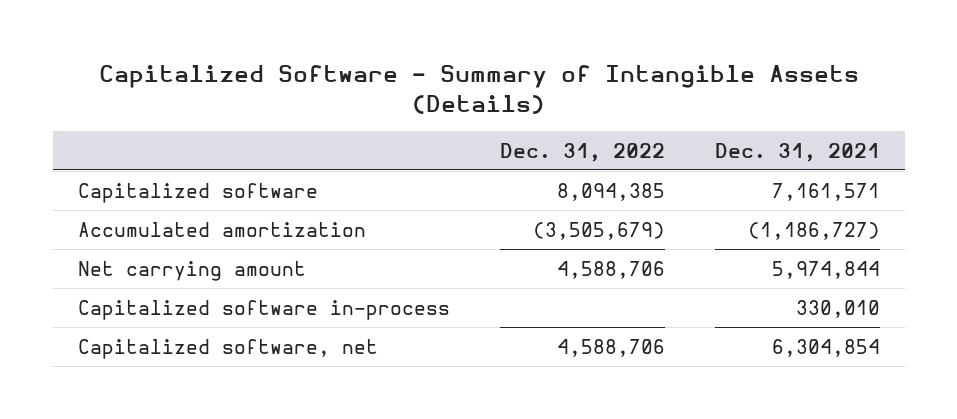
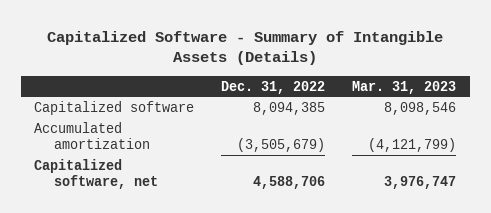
[714,142,880,162] Dec. 31, 2021 -> none
none -> [352,80,457,94] Mar. 31, 2023
[77,260,306,281] Net carrying amount -> none
[77,299,450,320] Capitalized software in-process -> none

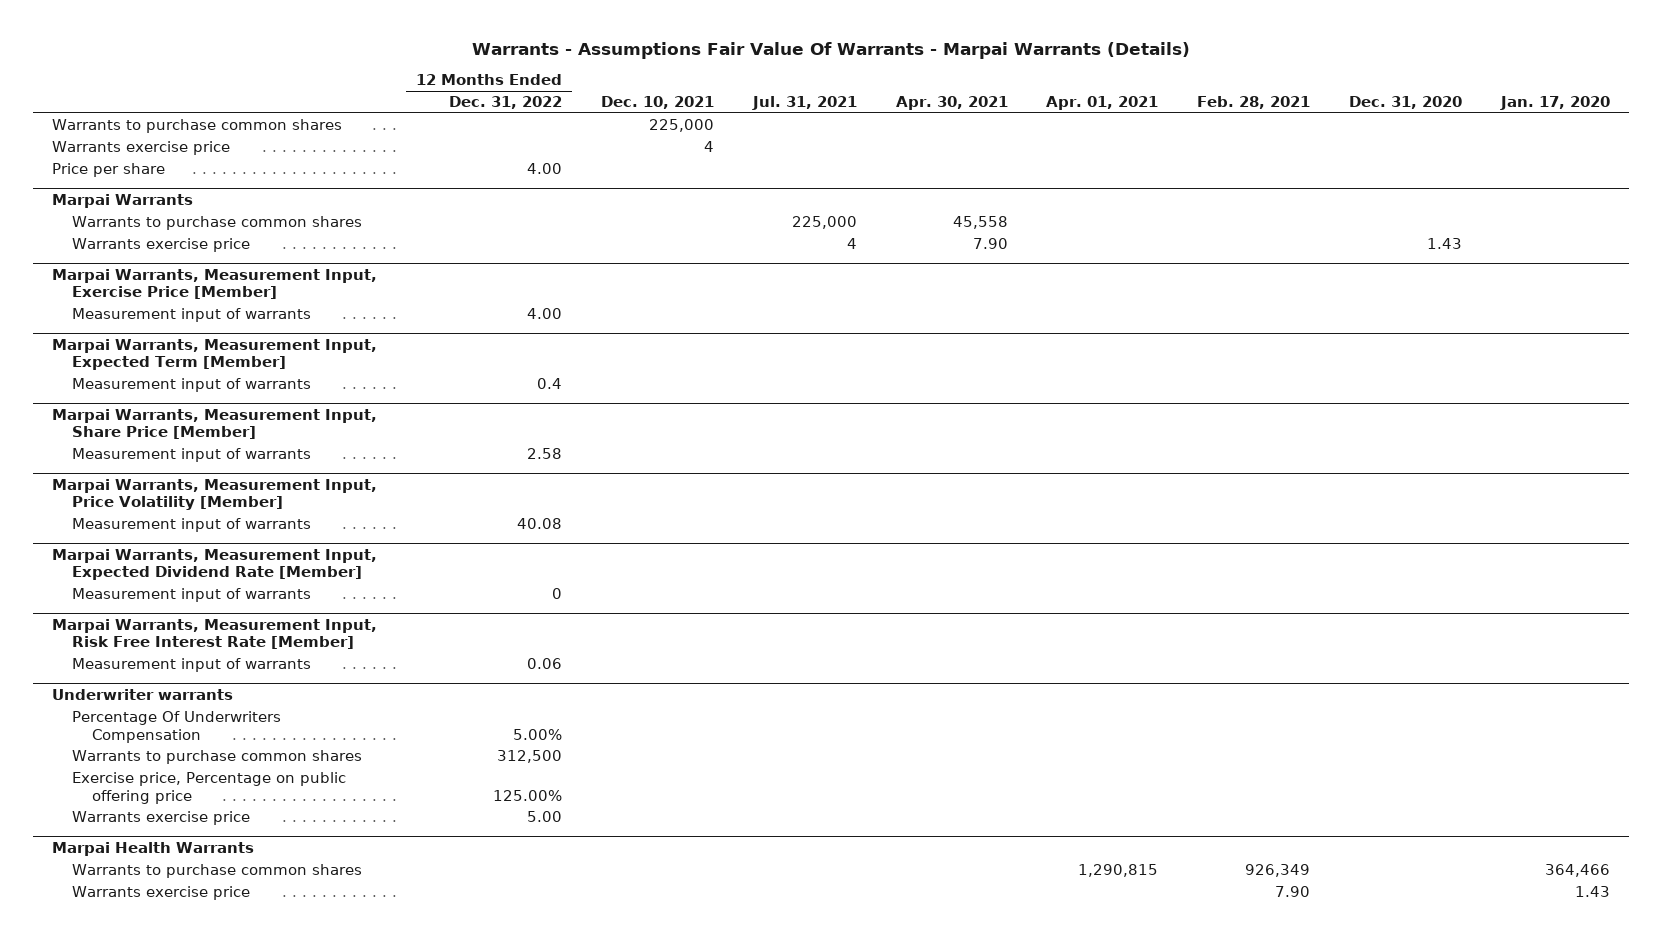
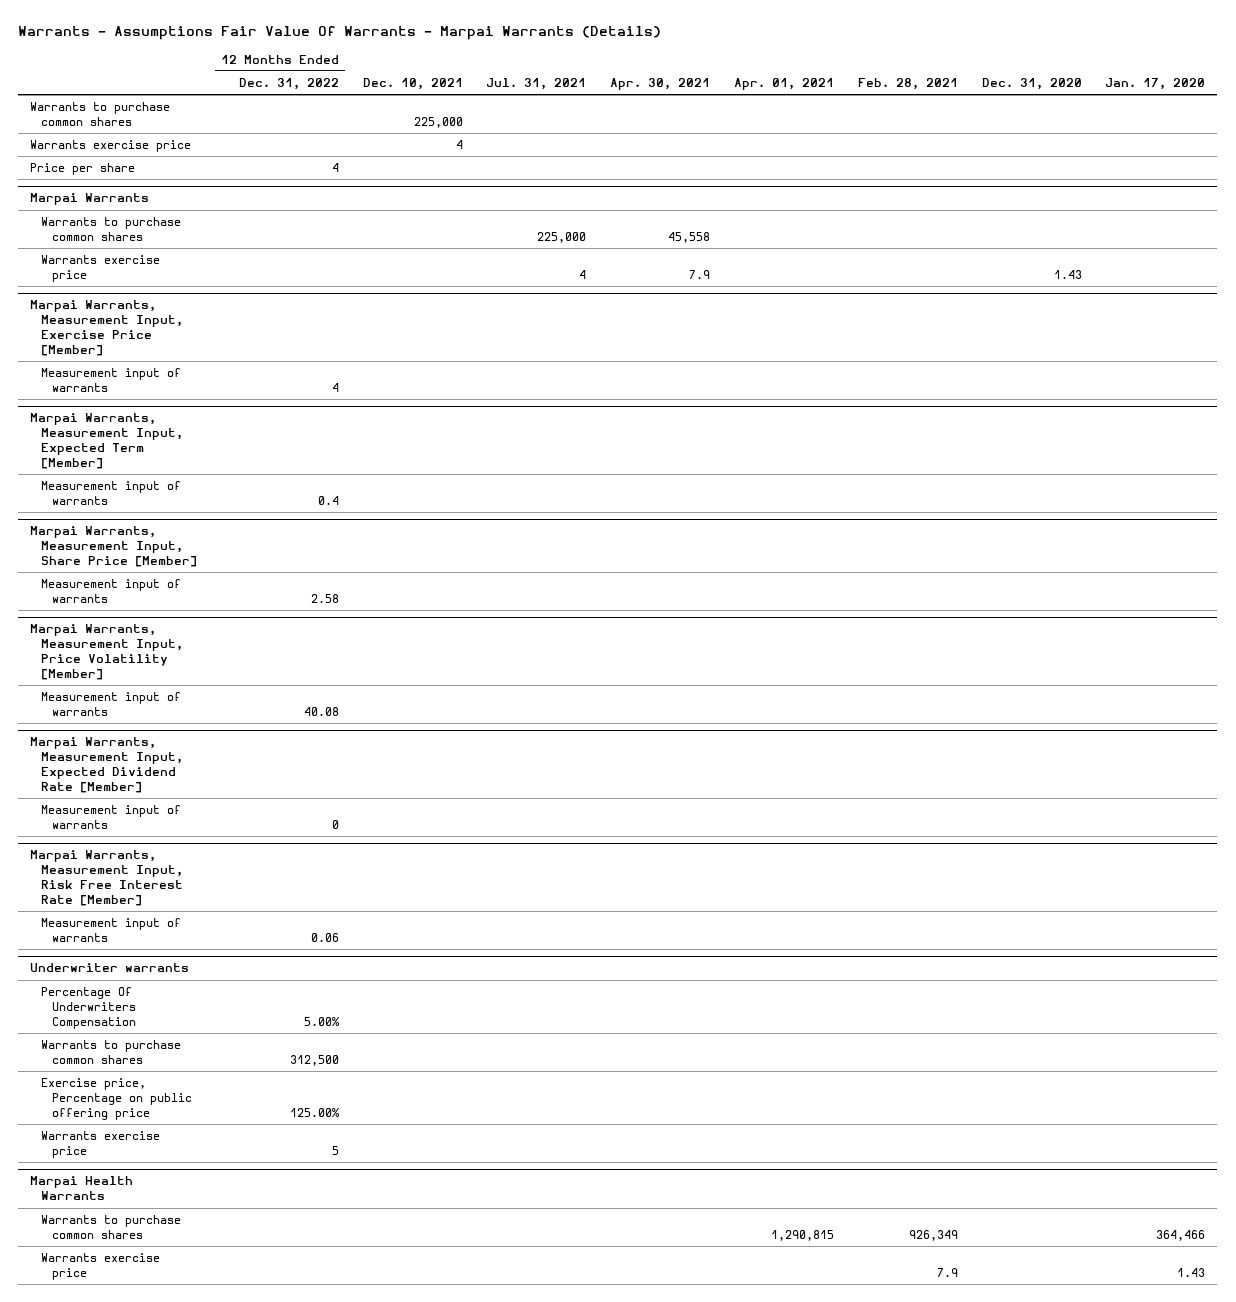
[527,163,563,175] 4.00 -> [331,163,339,173] 4
[972,238,1008,250] 7.90 -> [689,269,711,279] 7.9
[527,308,563,320] 4.00 -> [331,382,339,392] 4
[527,811,563,823] 5.00 -> [331,1145,339,1155] 5
[1275,886,1311,898] 7.90 -> [936,1267,958,1277] 7.9

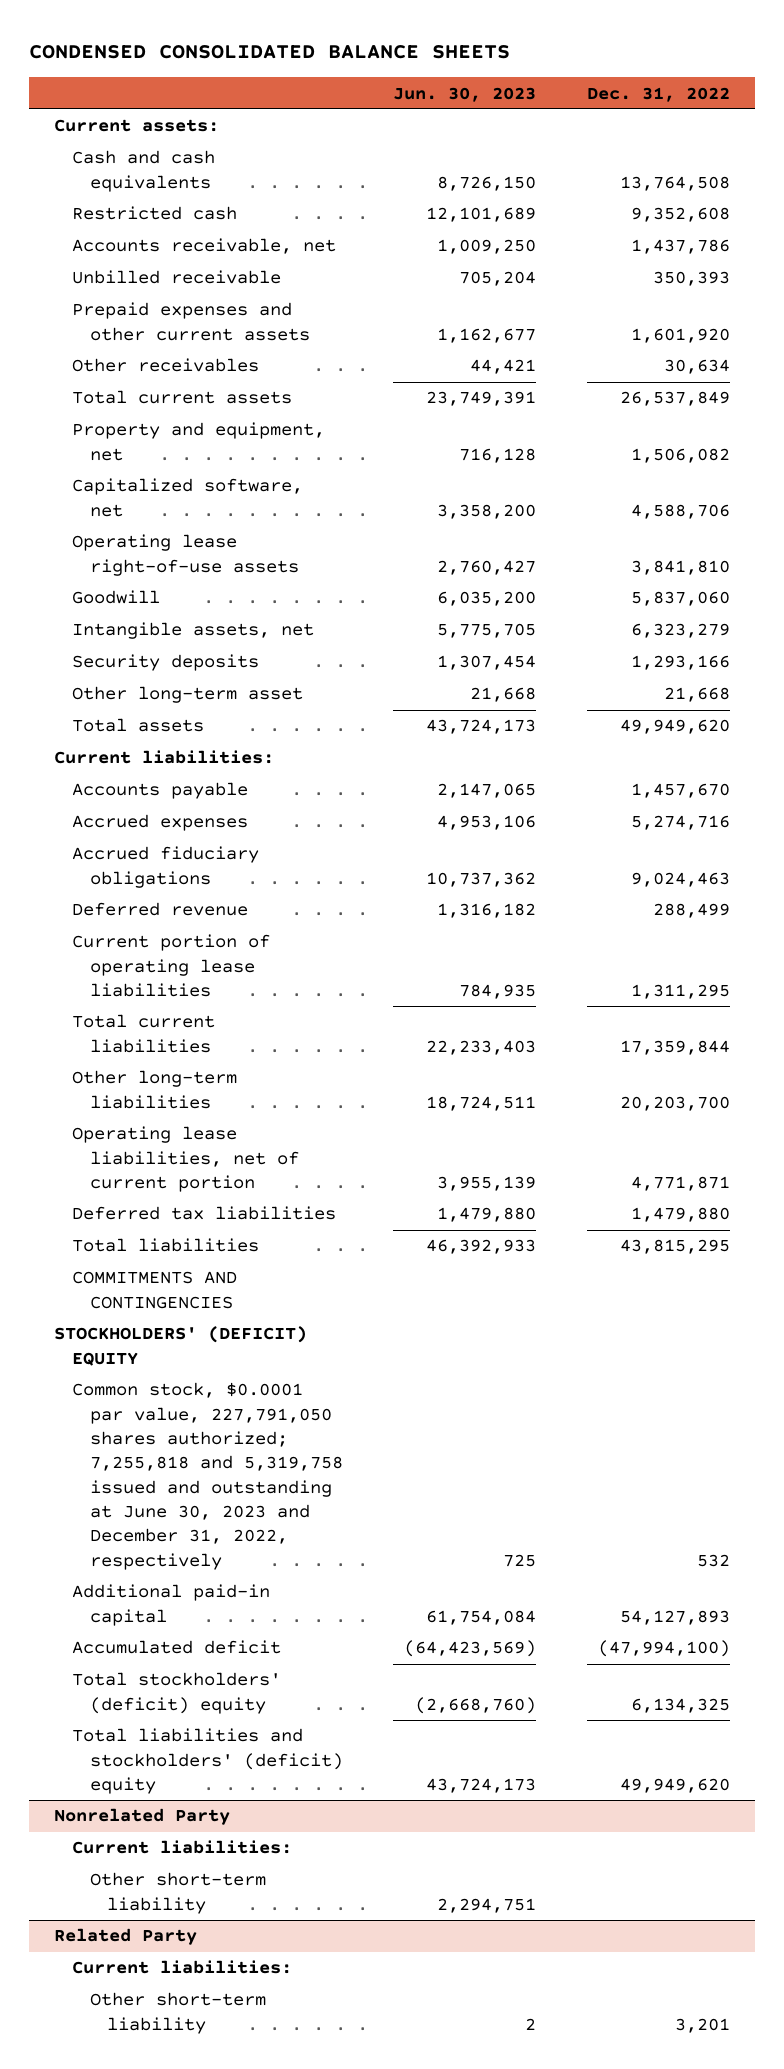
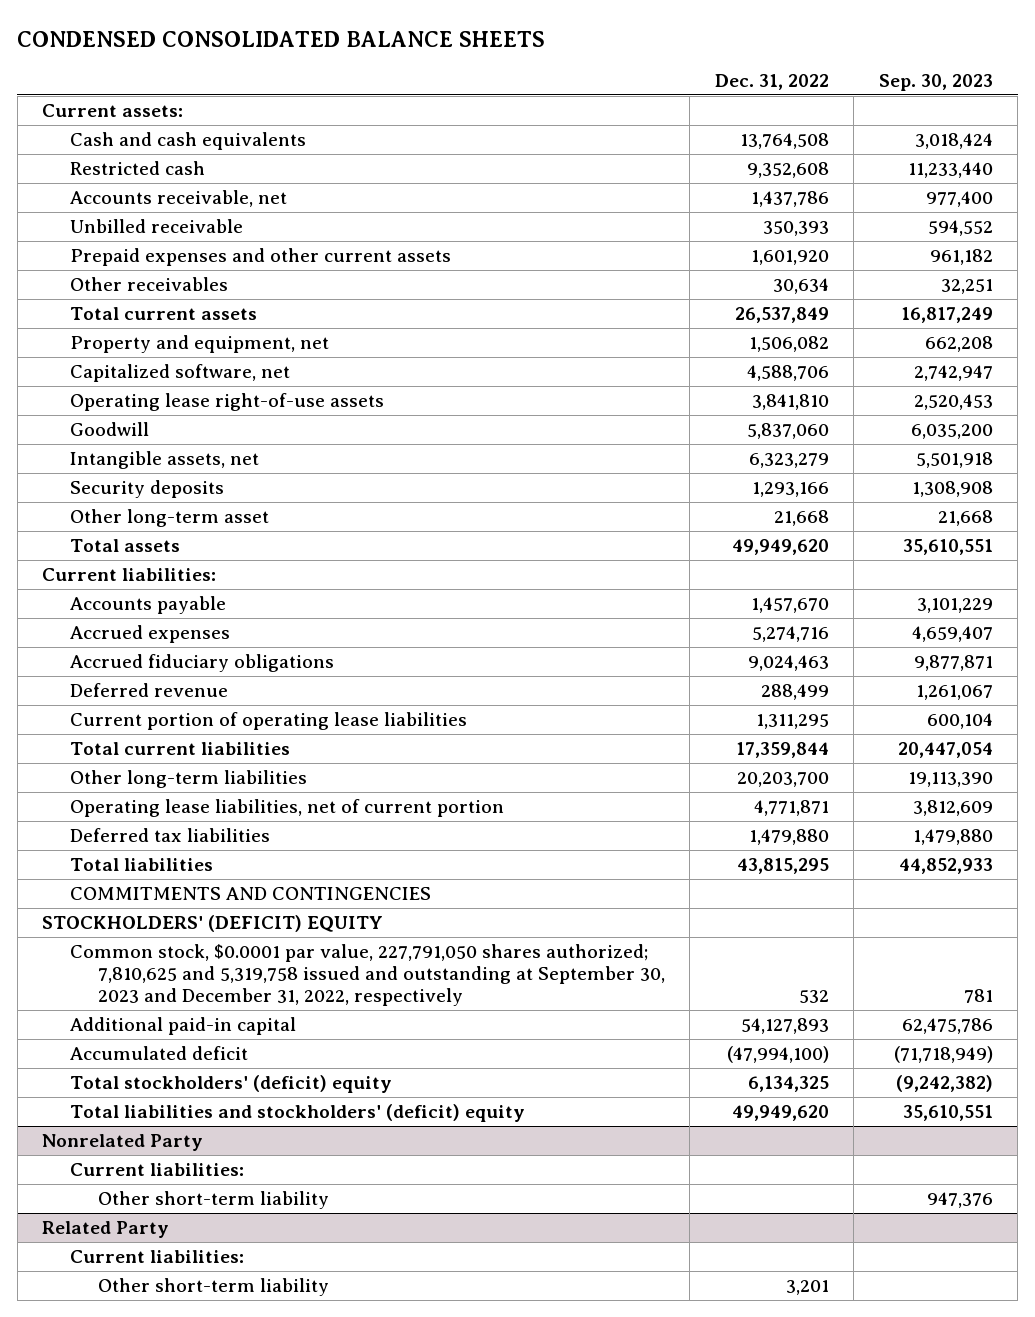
[393,86,537,102] Jun. 30, 2023 -> none
none -> [878,74,993,92] Sep. 30, 2023
[71,1382,343,1570] Common stock, $0.0001 par value, 227,791,050 shares authorized; 7,255,818 and 5,319,758 issued and outstanding at June 30, 2023 and December 31, 2022, respectively -> [70,943,665,1007] Common stock, $0.0001 par value, 227,791,050 shares authorized; 7,810,625 and 5,319,758 issued and outstanding at September 30, 2023 and December 31, 2022, respectively

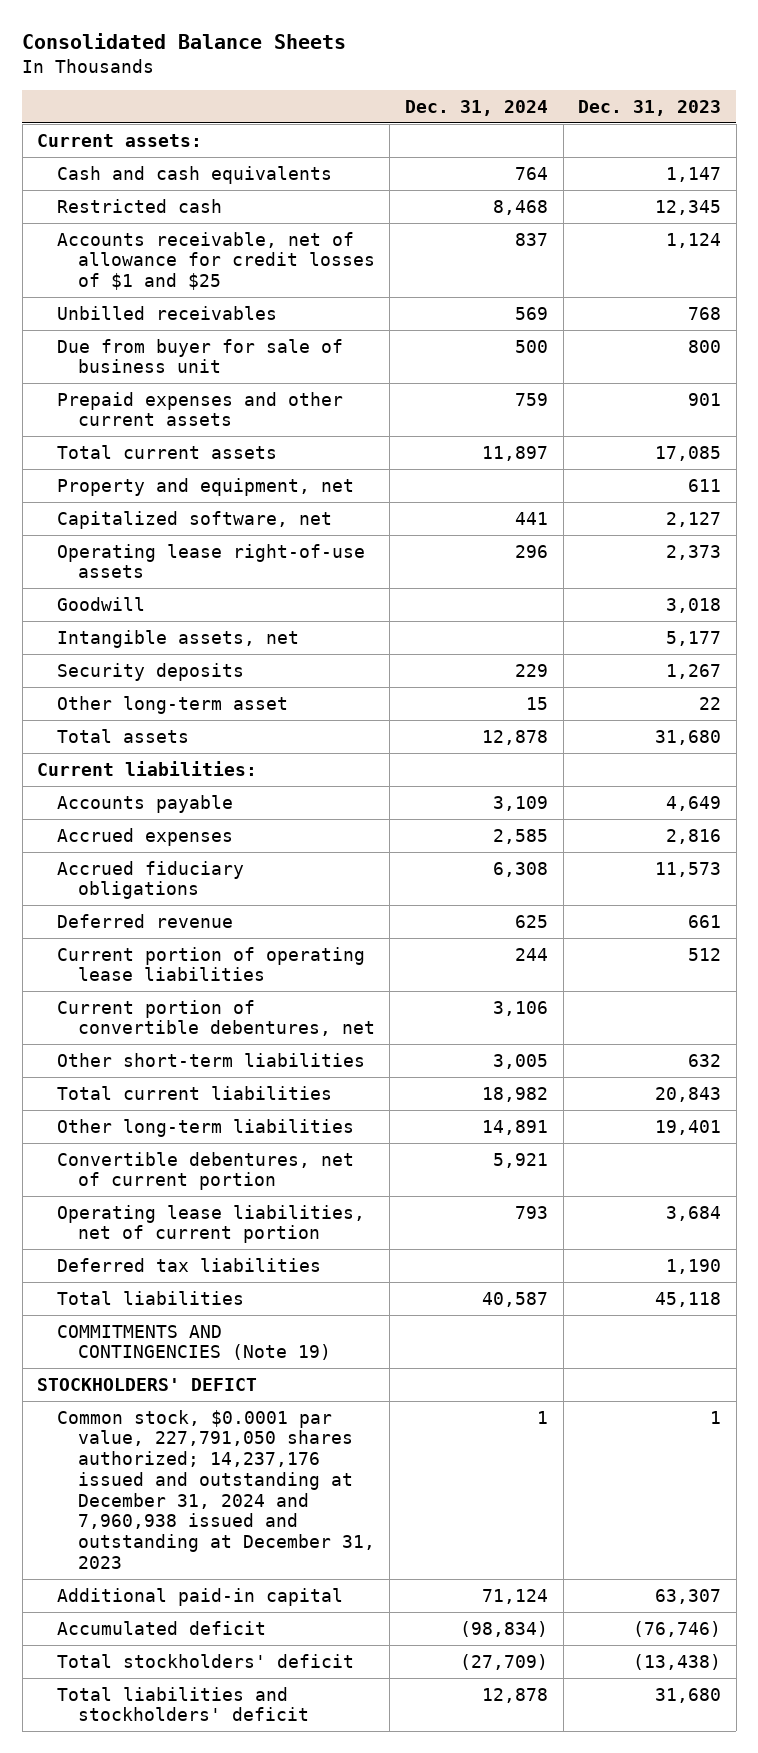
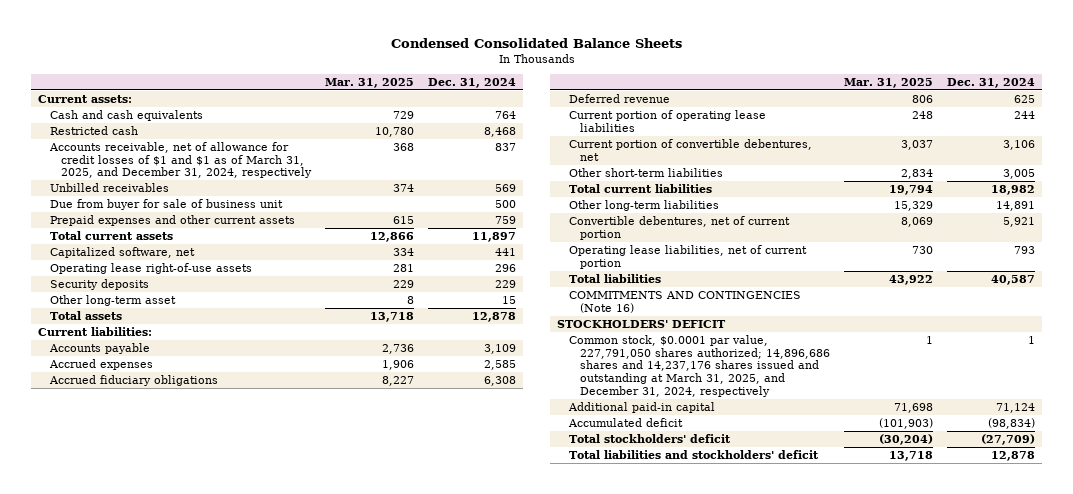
[22,33,347,50] Consolidated Balance Sheets -> [390,38,682,49] Condensed Consolidated Balance Sheets
[578,99,722,116] Dec. 31, 2023 -> none
none -> [325,77,415,88] Mar. 31, 2025
[57,231,375,291] Accounts receivable, net of allowance for credit losses of $1 and $25 -> [48,141,313,179] Accounts receivable, net of allowance for credit losses of $1 and $1 as of March 31, 2025, and December 31, 2024, respectively
[57,477,355,496] Property and equipment, net -> none
[57,596,146,611] Goodwill -> none
[57,629,300,648] Intangible assets, net -> none
[57,1257,322,1272] Deferred tax liabilities -> none
[57,1324,331,1361] COMMITMENTS AND CONTINGENCIES (Note 19) -> [568,290,801,313] COMMITMENTS AND CONTINGENCIES (Note 16)
[37,1377,258,1391] STOCKHOLDERS' DEFICT -> [557,319,727,328] STOCKHOLDERS' DEFICIT
[57,1409,375,1569] Common stock, $0.0001 par value, 227,791,050 shares authorized; 14,237,176 issued and outstanding at December 31, 2024 and 7,960,938 issued and outstanding at December 31, 2023 -> [568,334,831,397] Common stock, $0.0001 par value, 227,791,050 shares authorized; 14,896,686 shares and 14,237,176 shares issued and outstanding at March 31, 2025, and December 31, 2024, respectively

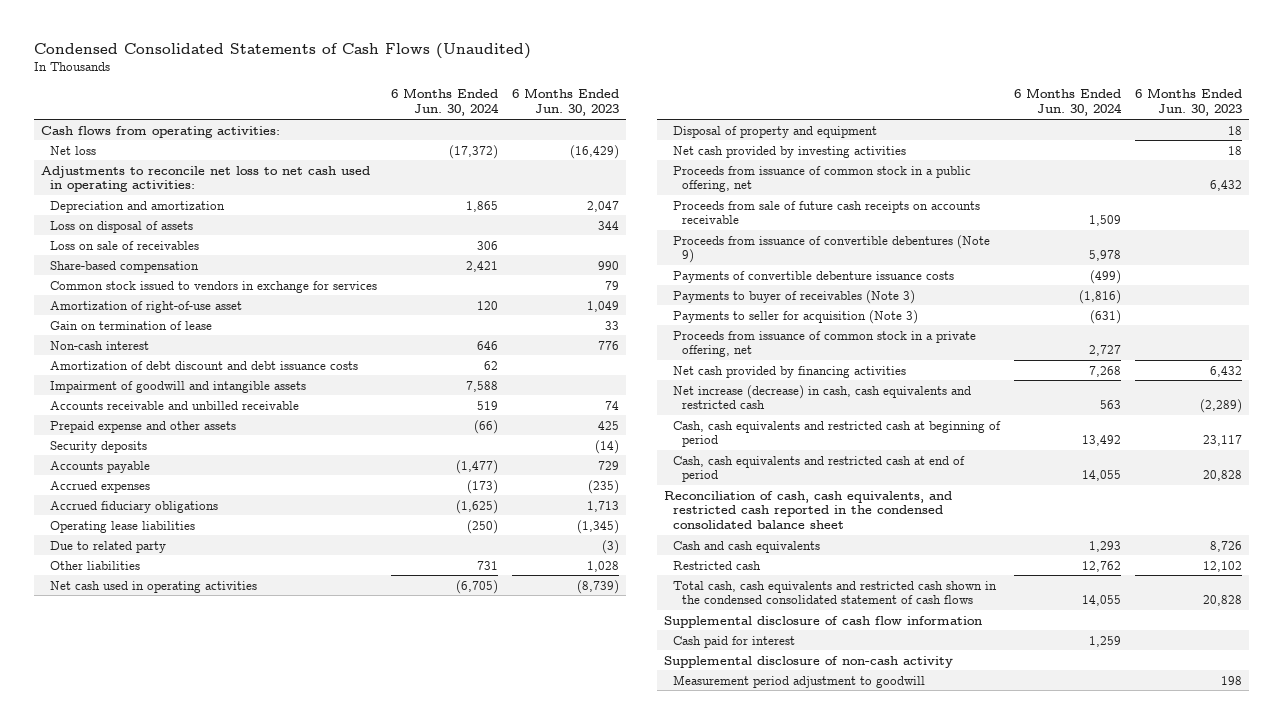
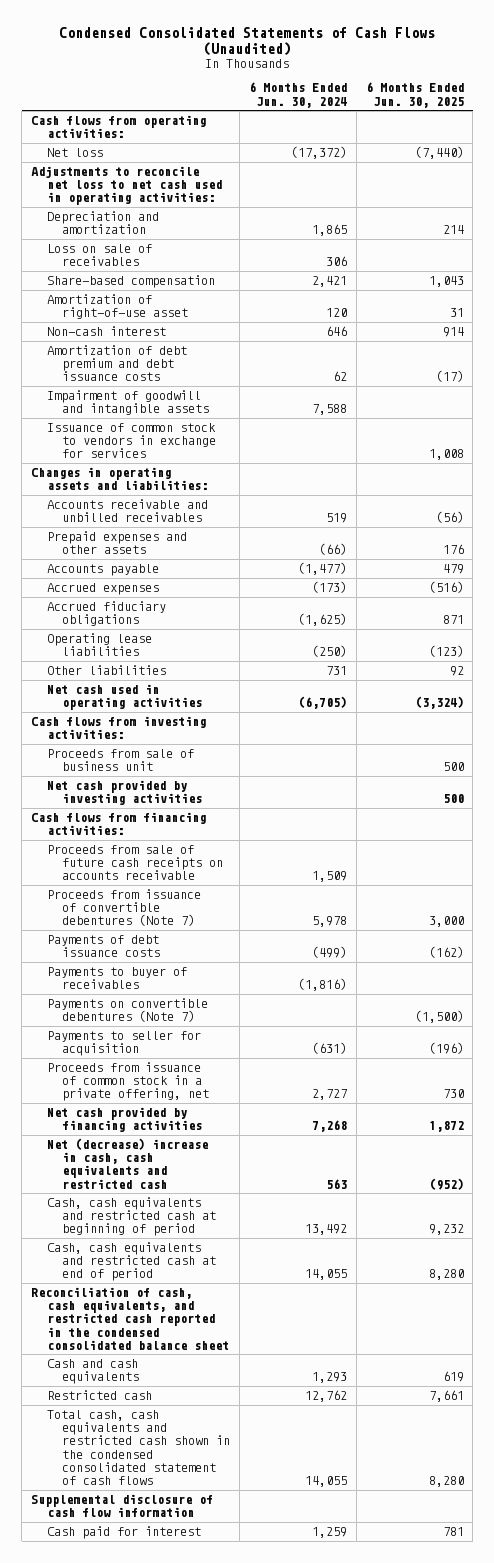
[511,88,619,117] 6 Months Ended Jun. 30, 2023 -> none
none -> [365,82,464,108] 6 Months Ended Jun. 30, 2025
[50,220,194,233] Loss on disposal of assets -> none
[50,280,378,293] Common stock issued to vendors in exchange for services -> none
[50,320,213,330] Gain on termination of lease -> none
[50,360,359,370] Amortization of debt discount and debt issuance costs -> [46,345,187,382] Amortization of debt premium and debt issuance costs
[50,440,148,453] Security deposits -> none
none -> [46,423,217,459] Issuance of common stock to vendors in exchange for services
none -> [30,467,208,491] Changes in operating assets and liabilities:
[50,400,300,410] Accounts receivable and unbilled receivable -> [46,499,208,523] Accounts receivable and unbilled receivables
[50,420,237,433] Prepaid expense and other assets -> [46,531,187,555] Prepaid expenses and other assets
[50,540,167,553] Due to related party -> none
[673,125,878,138] Disposal of property and equipment -> none
none -> [30,716,206,740] Cash flows from investing activities:
none -> [46,749,194,772] Proceeds from sale of business unit
[673,165,972,193] Proceeds from issuance of common stock in a public offering, net -> none
none -> [30,812,206,836] Cash flows from financing activities:
[673,234,991,264] Proceeds from issuance of convertible debentures (Note 9) -> [46,889,201,927] Proceeds from issuance of convertible debentures (Note 7)
[673,270,955,283] Payments of convertible debenture issuance costs -> [46,935,161,958] Payments of debt issuance costs
[673,289,916,304] Payments to buyer of receivables (Note 3) -> [46,967,187,990] Payments to buyer of receivables
none -> [46,998,208,1023] Payments on convertible debentures (Note 7)
[673,309,919,324] Payments to seller for acquisition (Note 3) -> [46,1031,201,1057] Payments to seller for acquisition
[673,384,972,410] Net increase (decrease) in cash, cash equivalents and restricted cash -> [46,1138,208,1189] Net (decrease) increase in cash, cash equivalents and restricted cash
[664,655,954,668] Supplemental disclosure of non-cash activity -> none
[673,674,926,688] Measurement period adjustment to goodwill -> none

